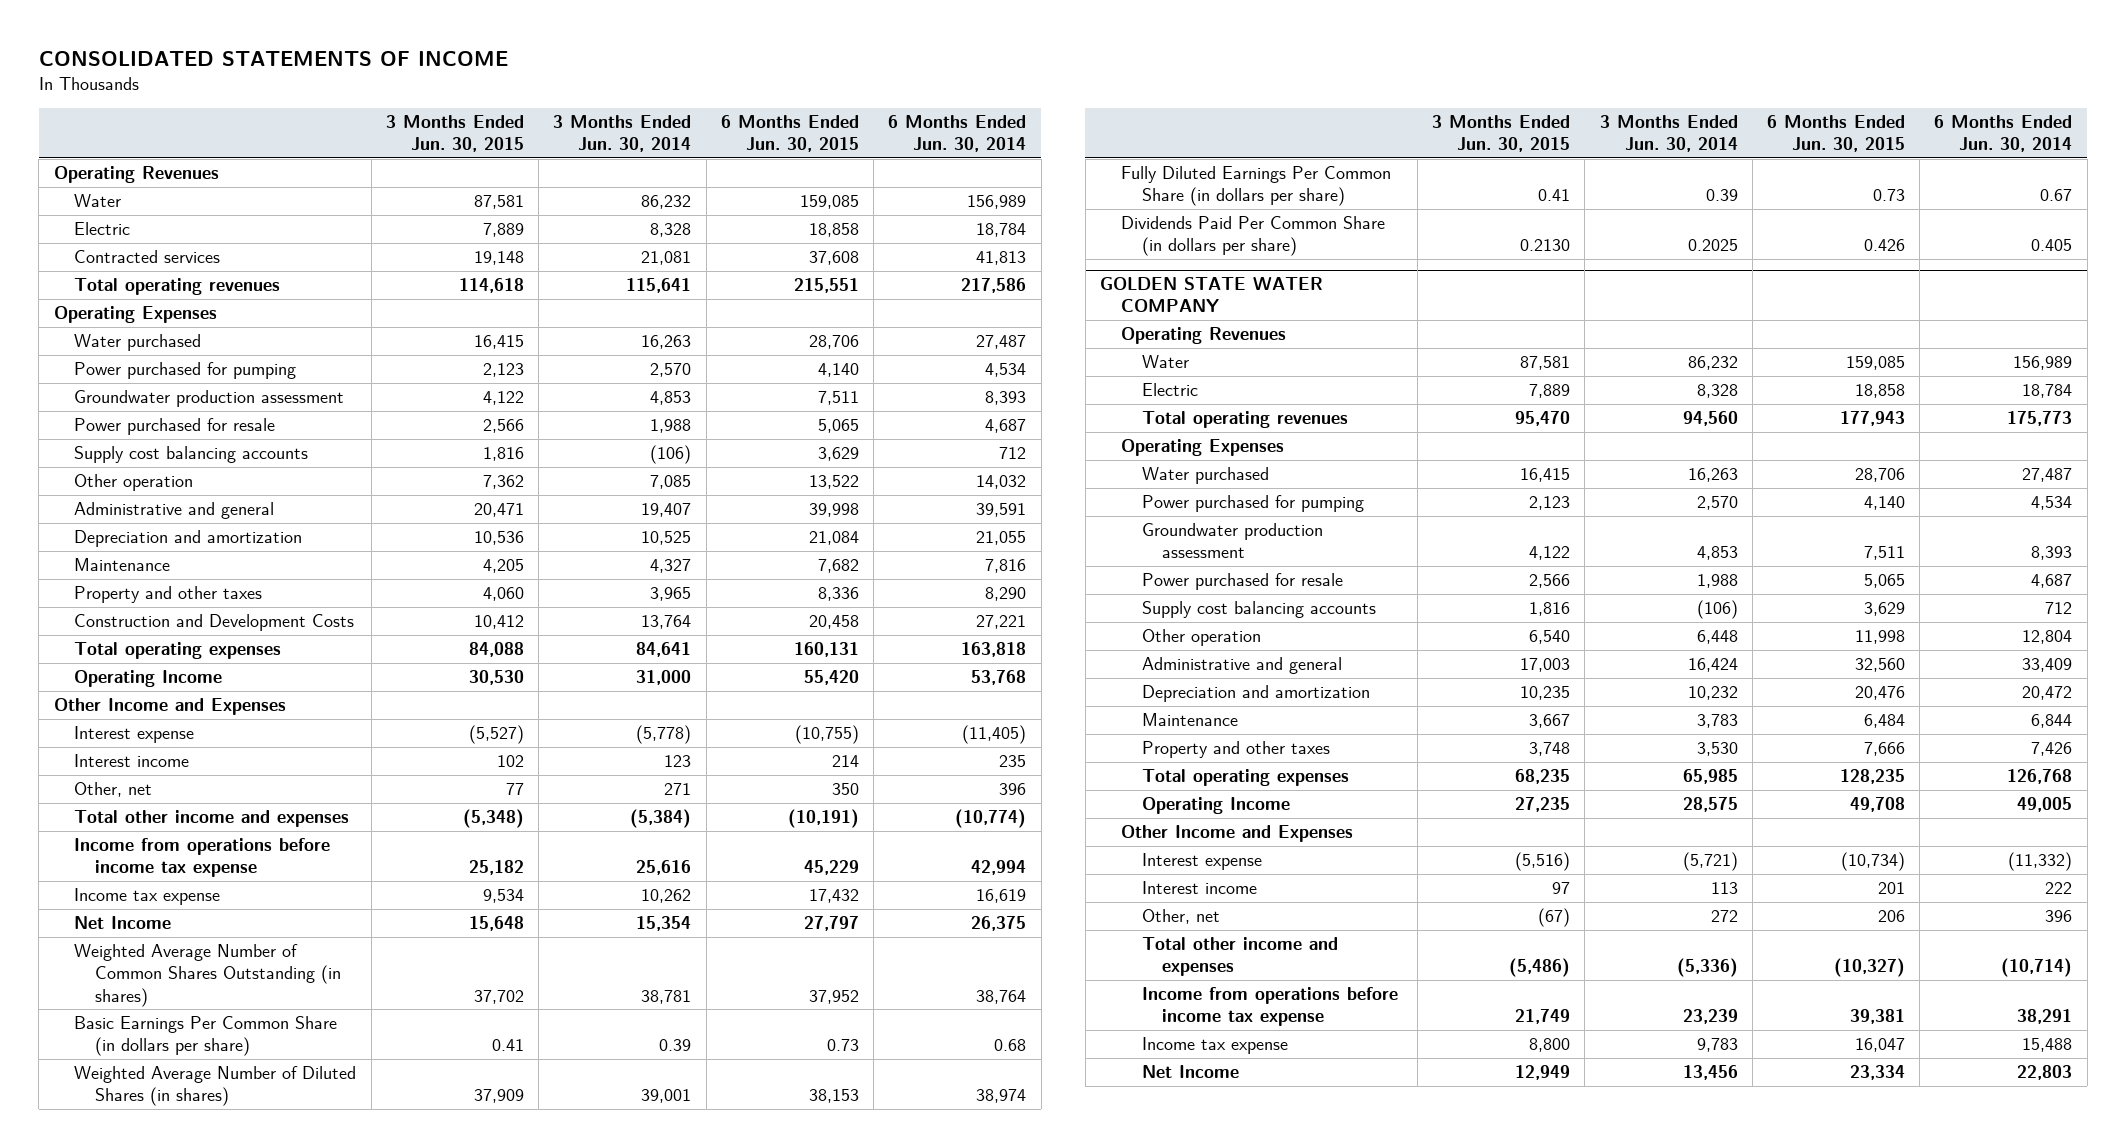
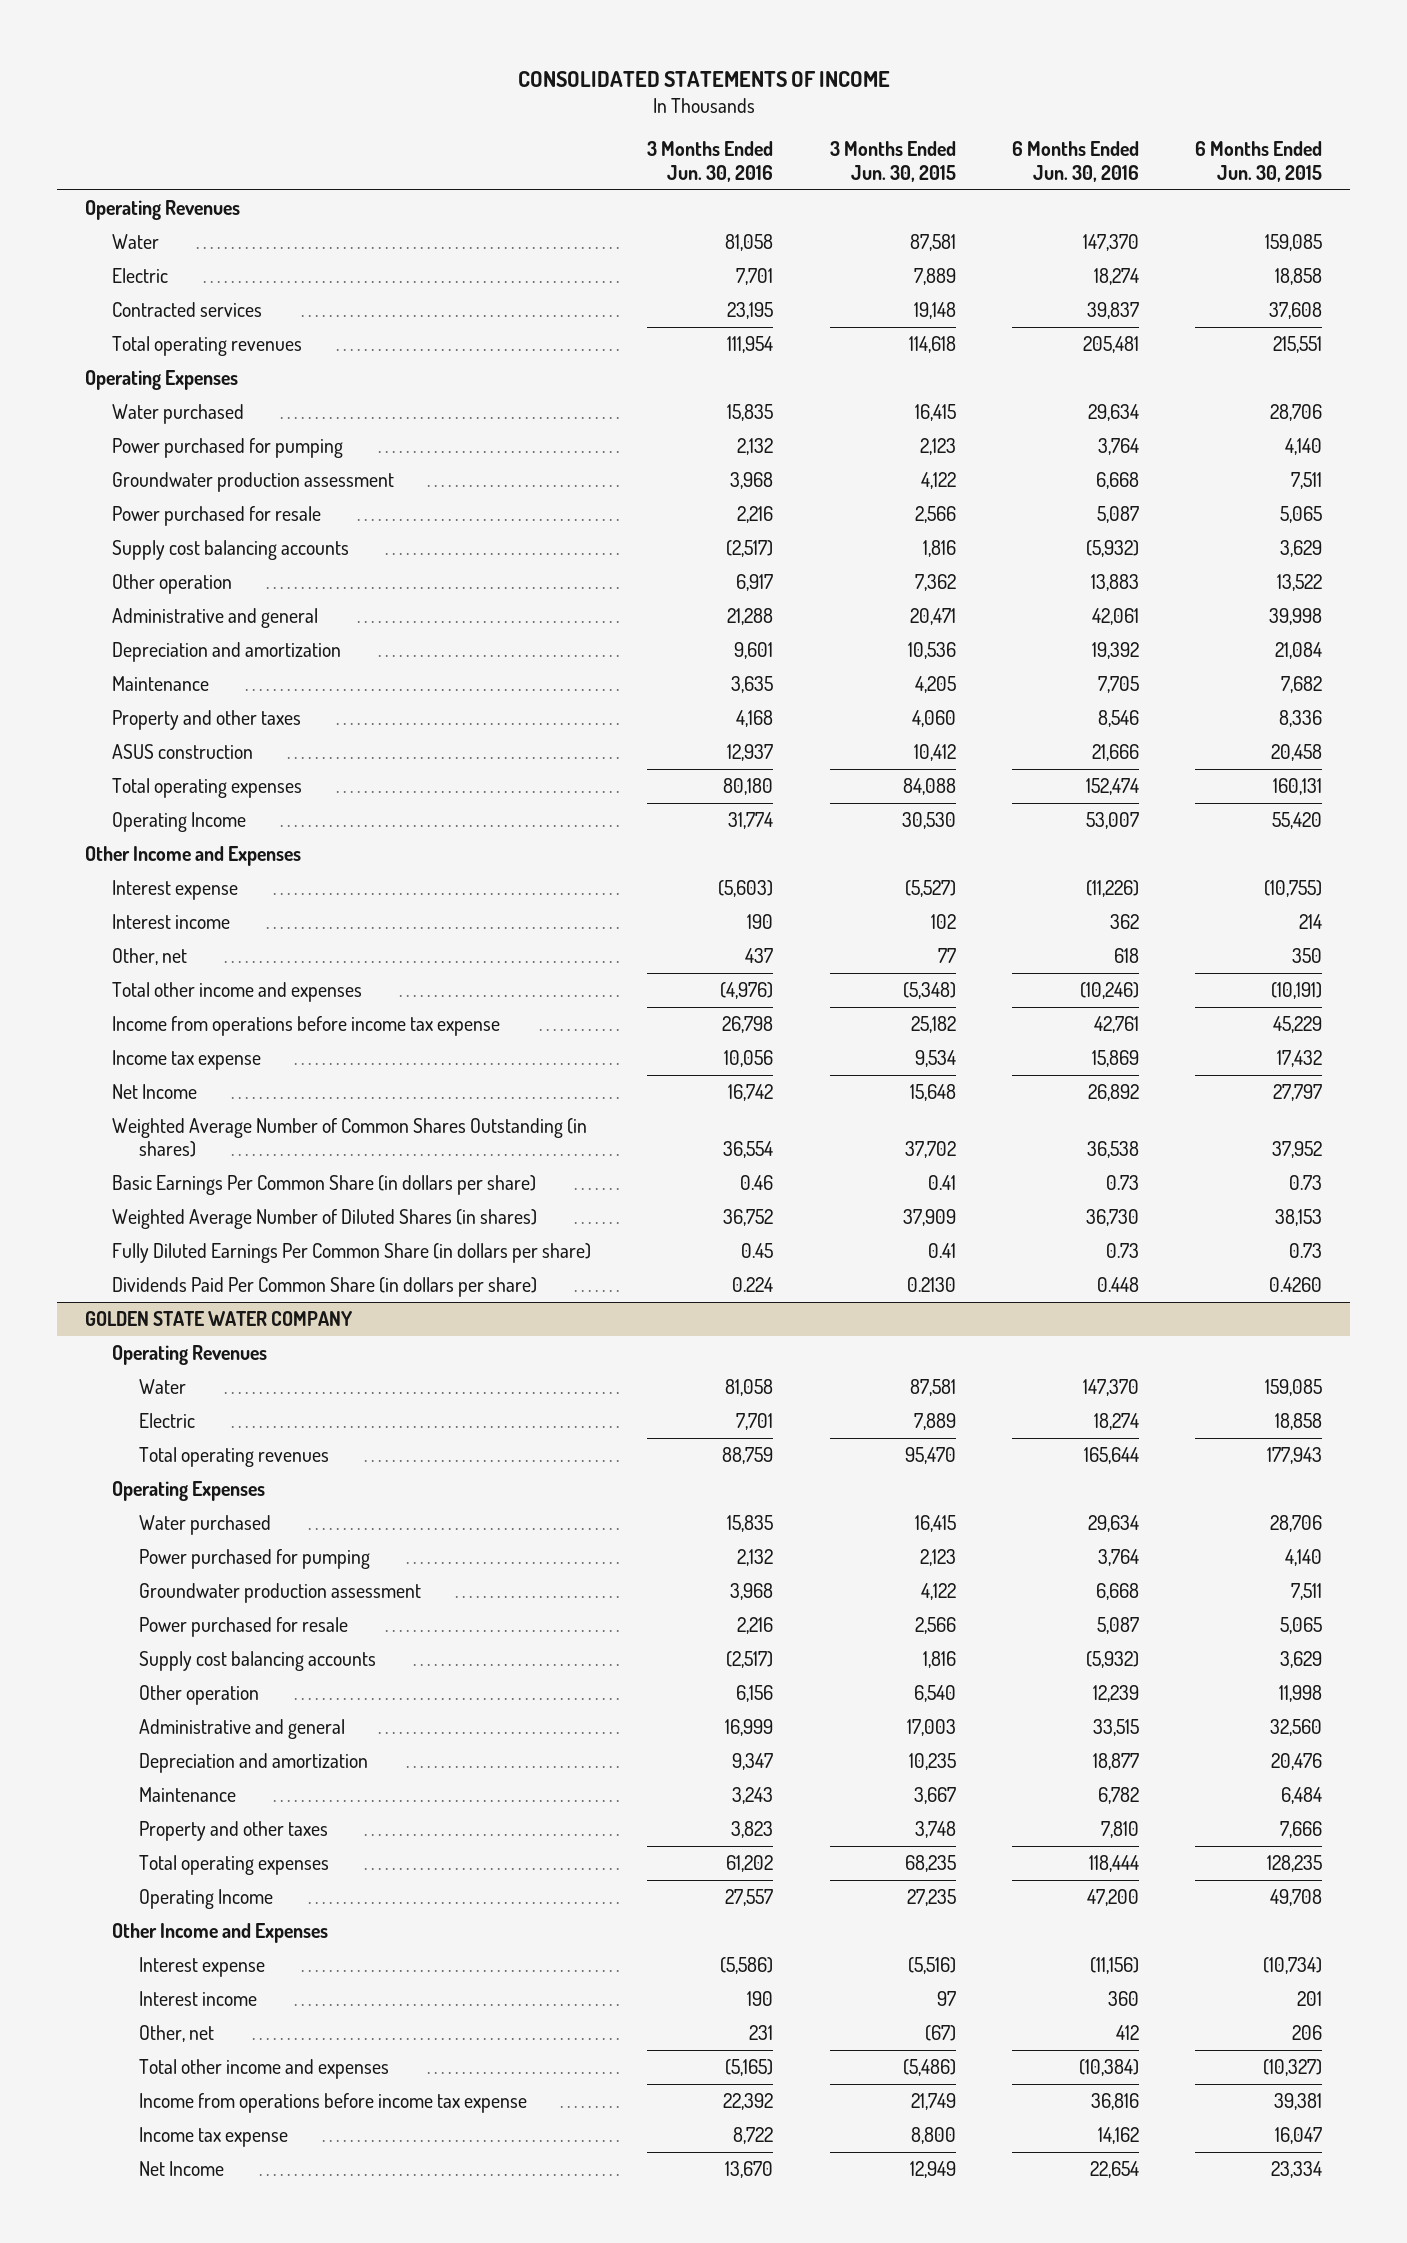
[553,114,692,152] 3 Months Ended Jun. 30, 2014 -> none
[888,114,1027,152] 6 Months Ended Jun. 30, 2014 -> none
none -> [647,141,774,182] 3 Months Ended Jun. 30, 2016
none -> [1011,141,1139,182] 6 Months Ended Jun. 30, 2016
[74,614,355,632] Construction and Development Costs -> [111,744,253,760] ASUS construction
[1863,239,1905,252] 0.426 -> [1269,1277,1323,1293] 0.4260

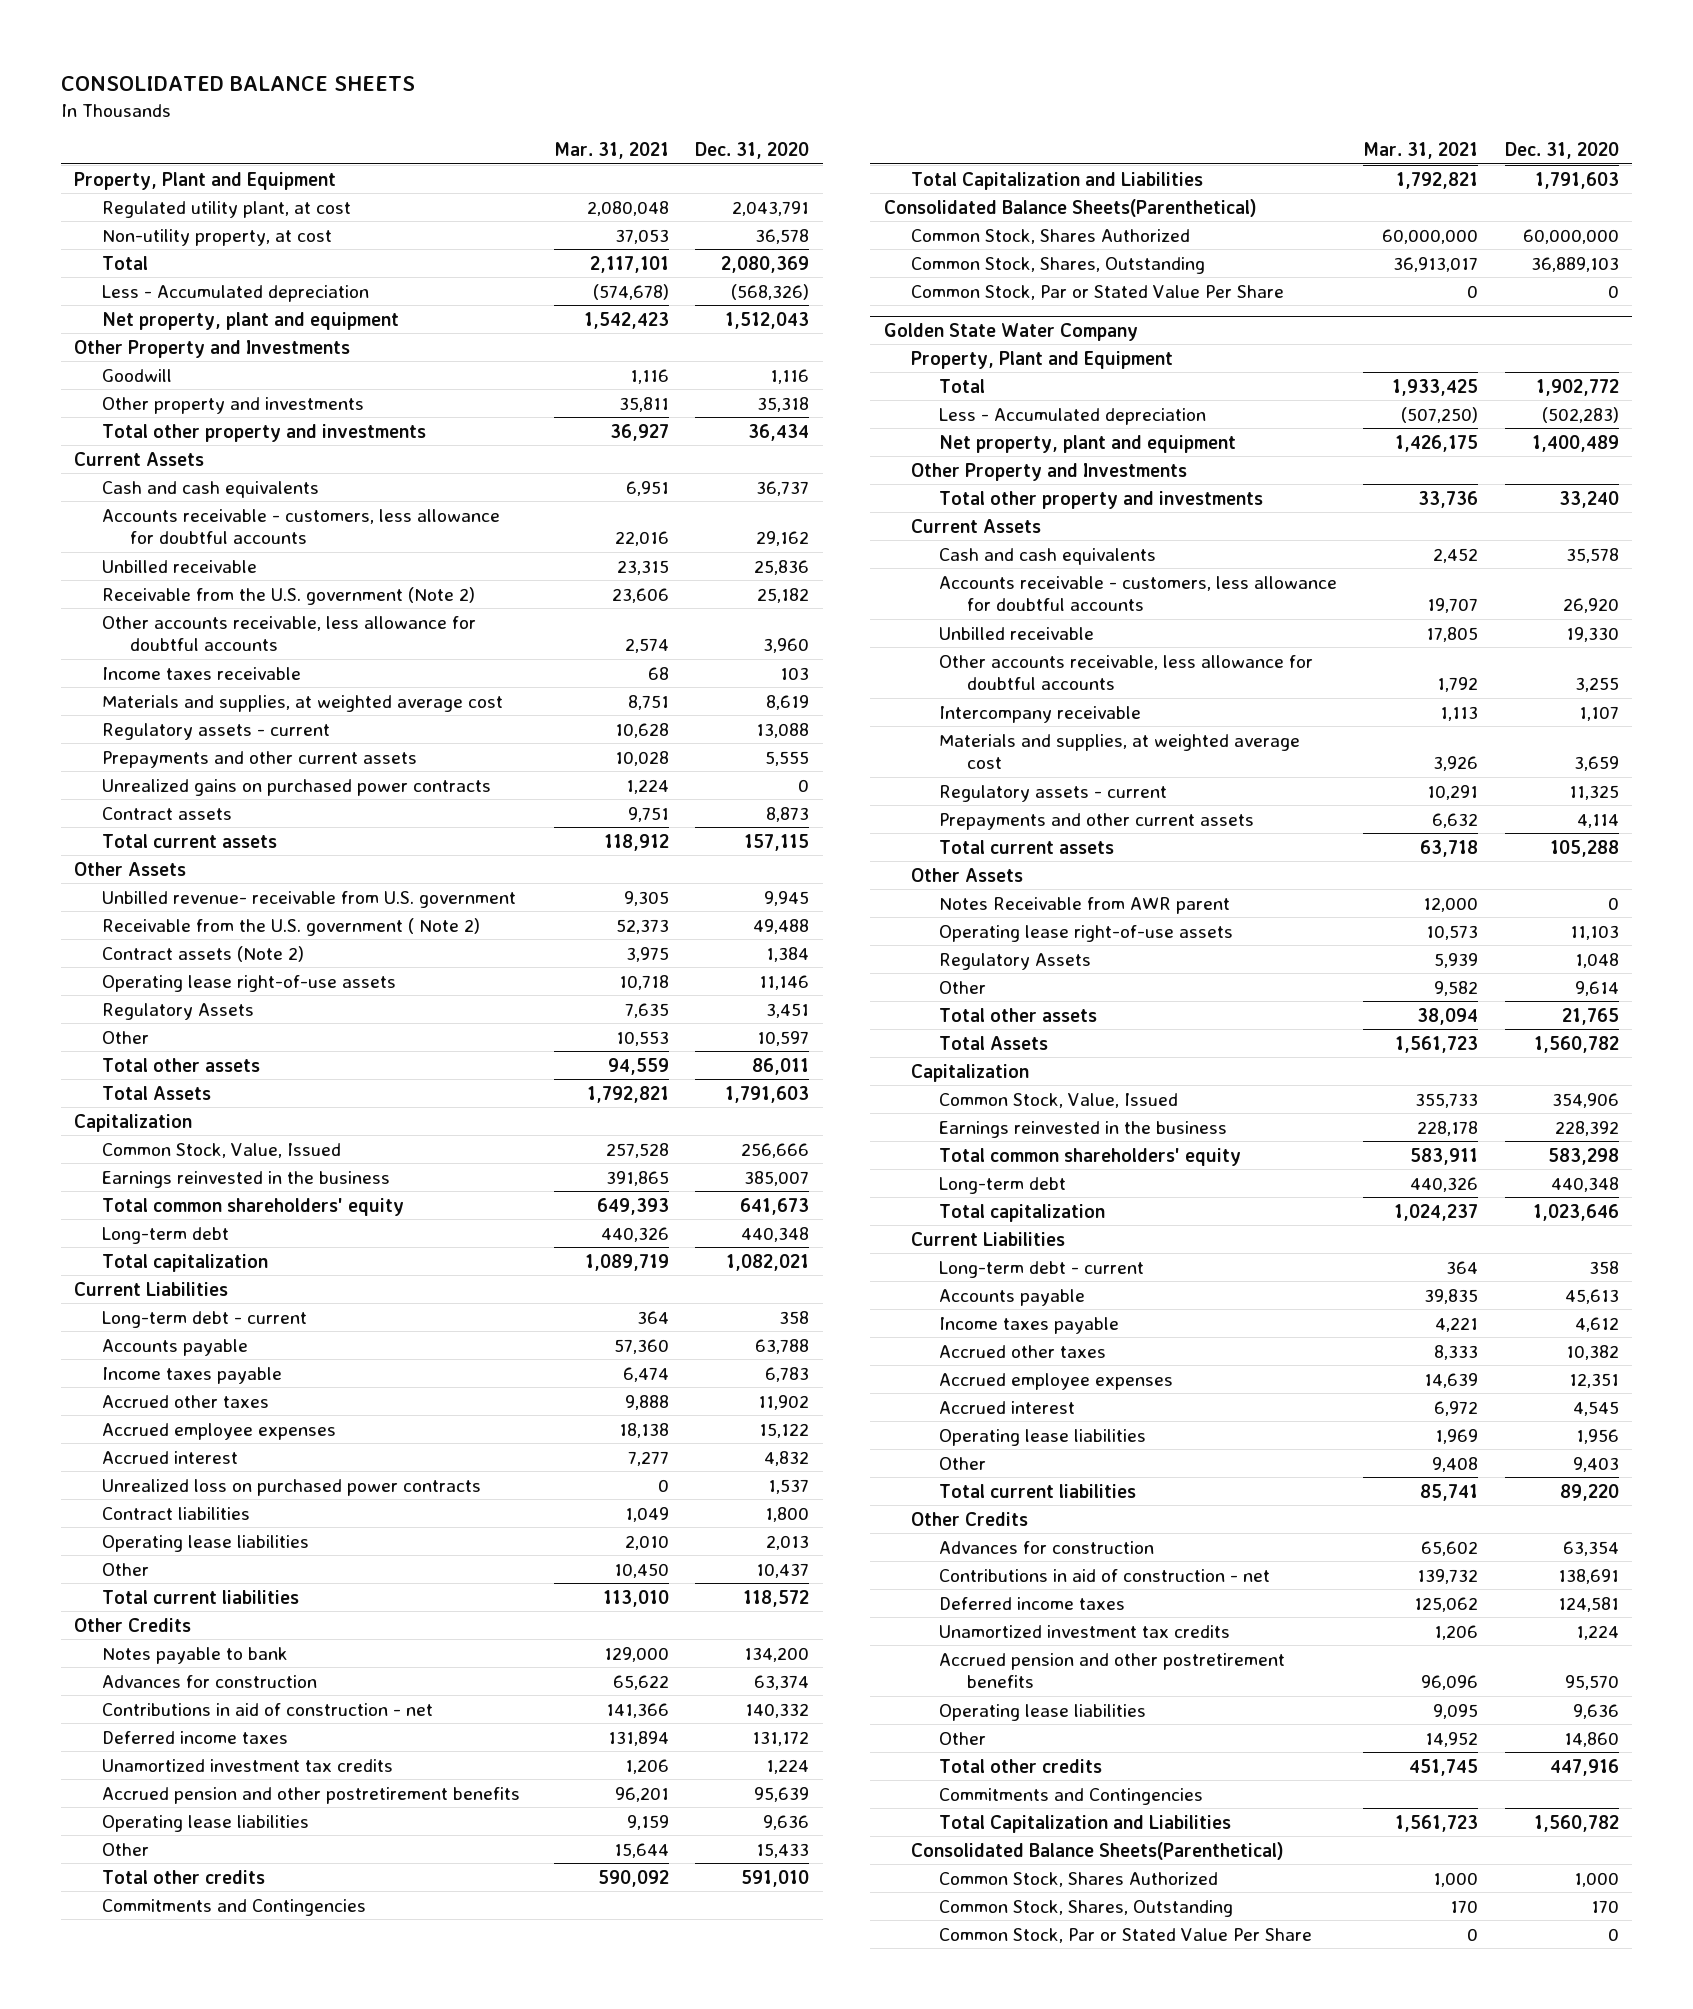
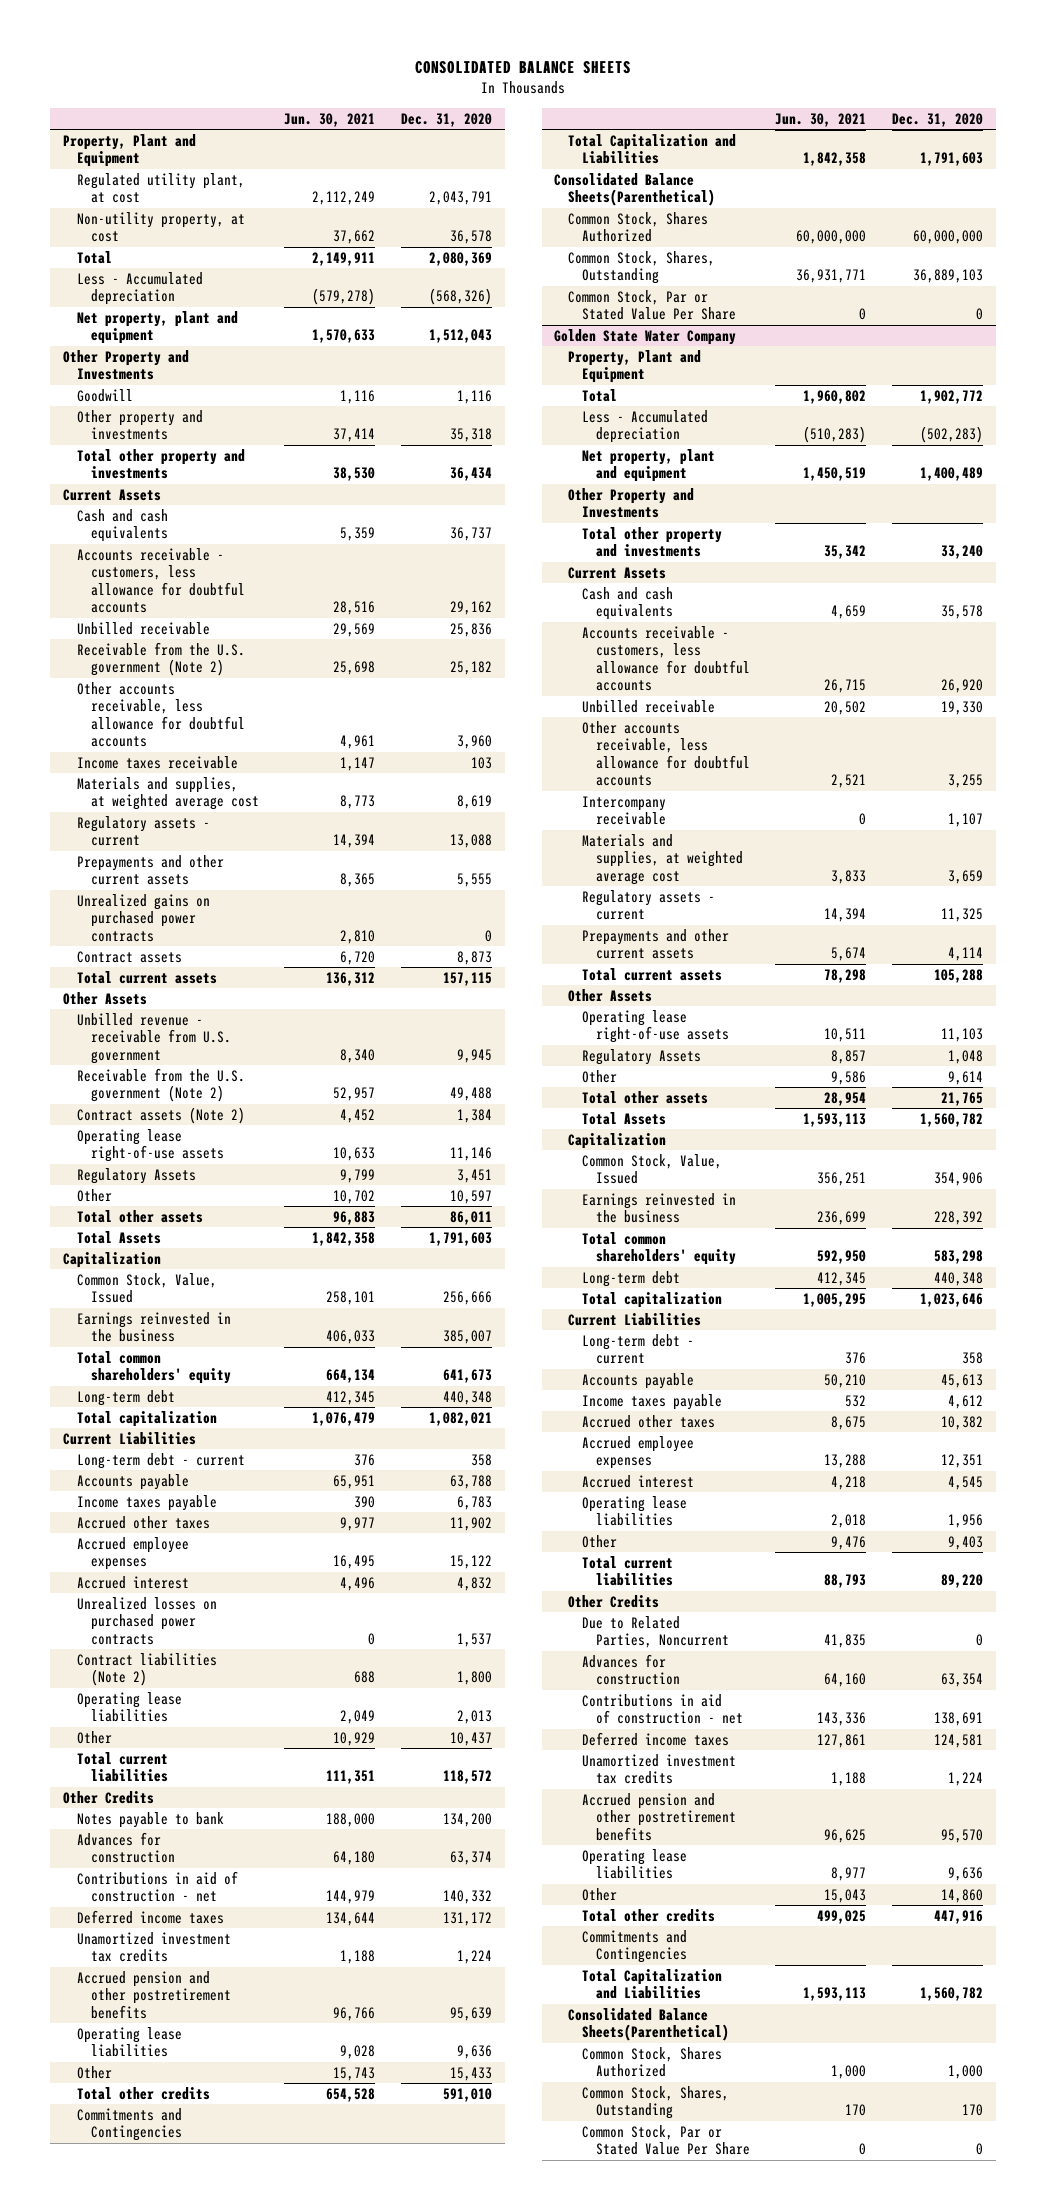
[553,142,669,160] Mar. 31, 2021 -> none
none -> [284,112,376,127] Jun. 30, 2021
[101,890,516,908] Unbilled revenue- receivable from U.S. government -> [76,1012,231,1064] Unbilled revenue - receivable from U.S. government
[101,917,480,936] Receivable from the U.S. government ( Note 2) -> [76,1067,245,1103] Receivable from the U.S. government (Note 2)
[101,1478,481,1496] Unrealized loss on purchased power contracts -> [76,1596,217,1645] Unrealized losses on purchased power contracts
[101,1506,250,1520] Contract liabilities -> [76,1652,217,1687] Contract liabilities (Note 2)
[938,896,1230,914] Notes Receivable from AWR parent -> none
none -> [581,1615,729,1649] Due to Related Parties, Noncurrent

